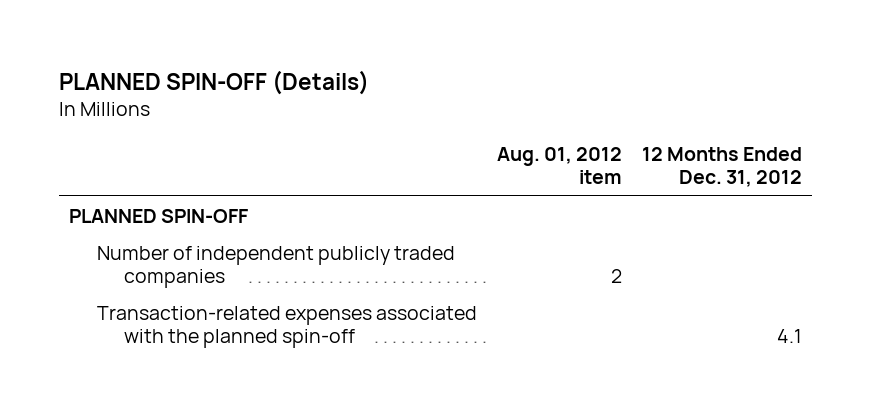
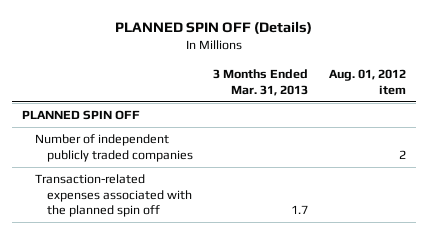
[59,69,370,95] PLANNED SPIN-OFF (Details) -> [115,20,313,34] PLANNED SPIN OFF (Details)
[642,147,803,188] 12 Months Ended Dec. 31, 2012 -> none
none -> [213,69,309,96] 3 Months Ended Mar. 31, 2013
[69,208,249,223] PLANNED SPIN-OFF -> [22,110,141,121] PLANNED SPIN OFF
[96,305,477,348] Transaction-related expenses associated with the planned spin-off -> [34,174,193,218] Transaction-related expenses associated with the planned spin off

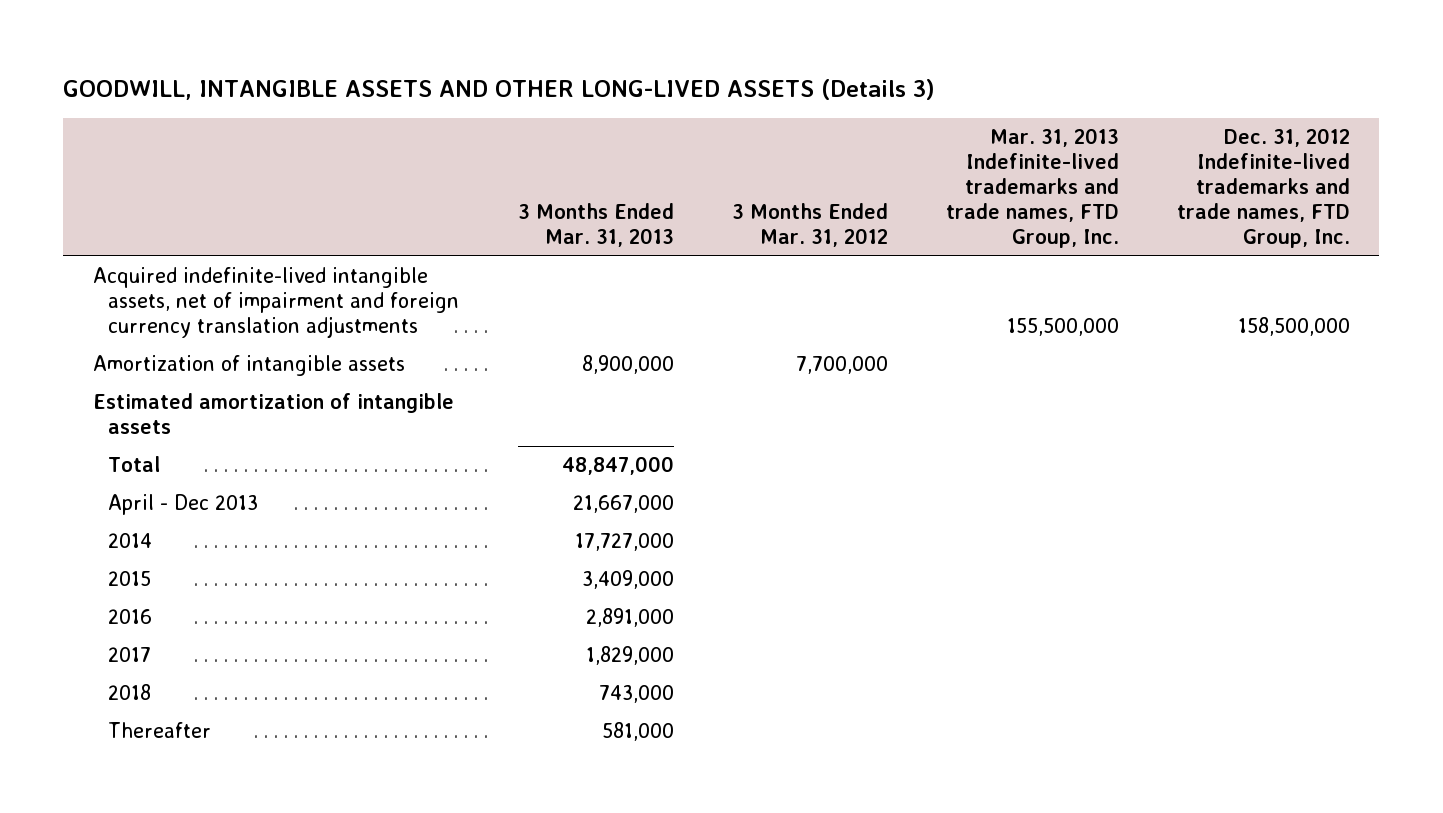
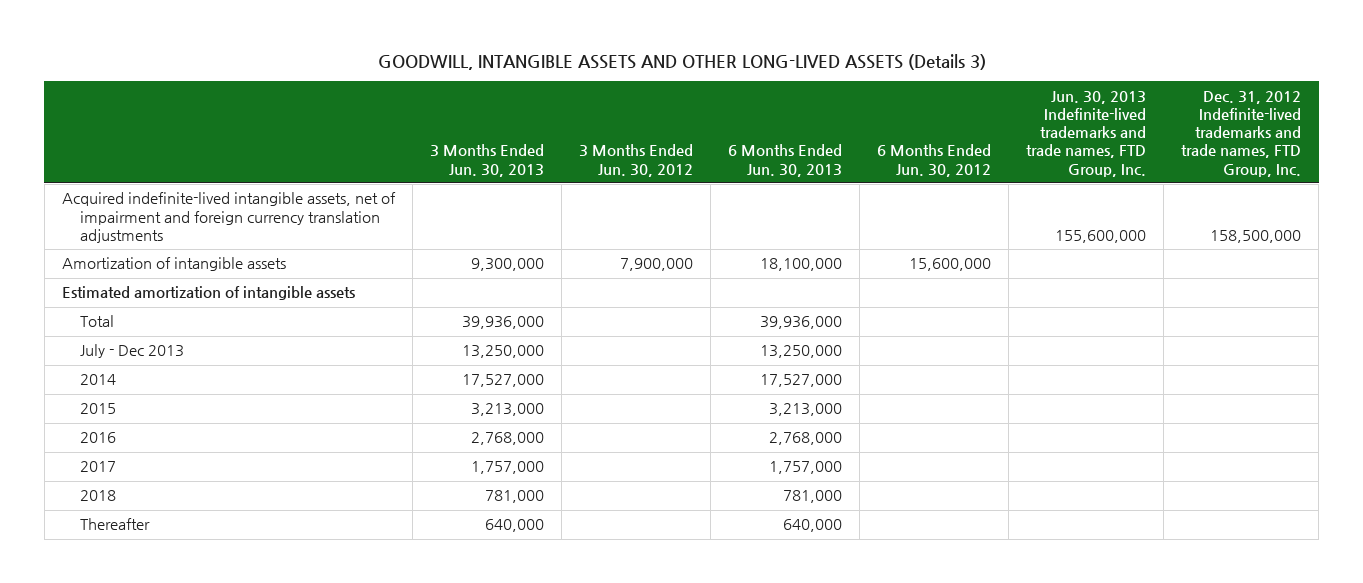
[517,202,674,247] 3 Months Ended Mar. 31, 2013 -> none
[731,202,888,247] 3 Months Ended Mar. 31, 2012 -> none
[945,128,1119,248] Mar. 31, 2013 Indefinite-lived trademarks and trade names, FTD Group, Inc. -> none
none -> [430,144,545,177] 3 Months Ended Jun. 30, 2013
none -> [579,144,694,177] 3 Months Ended Jun. 30, 2012
none -> [728,144,843,177] 6 Months Ended Jun. 30, 2013
none -> [877,144,992,177] 6 Months Ended Jun. 30, 2012
none -> [1026,90,1147,177] Jun. 30, 2013 Indefinite-lived trademarks and trade names, FTD Group, Inc.
[108,494,259,516] April - Dec 2013 -> [80,344,185,359] July - Dec 2013

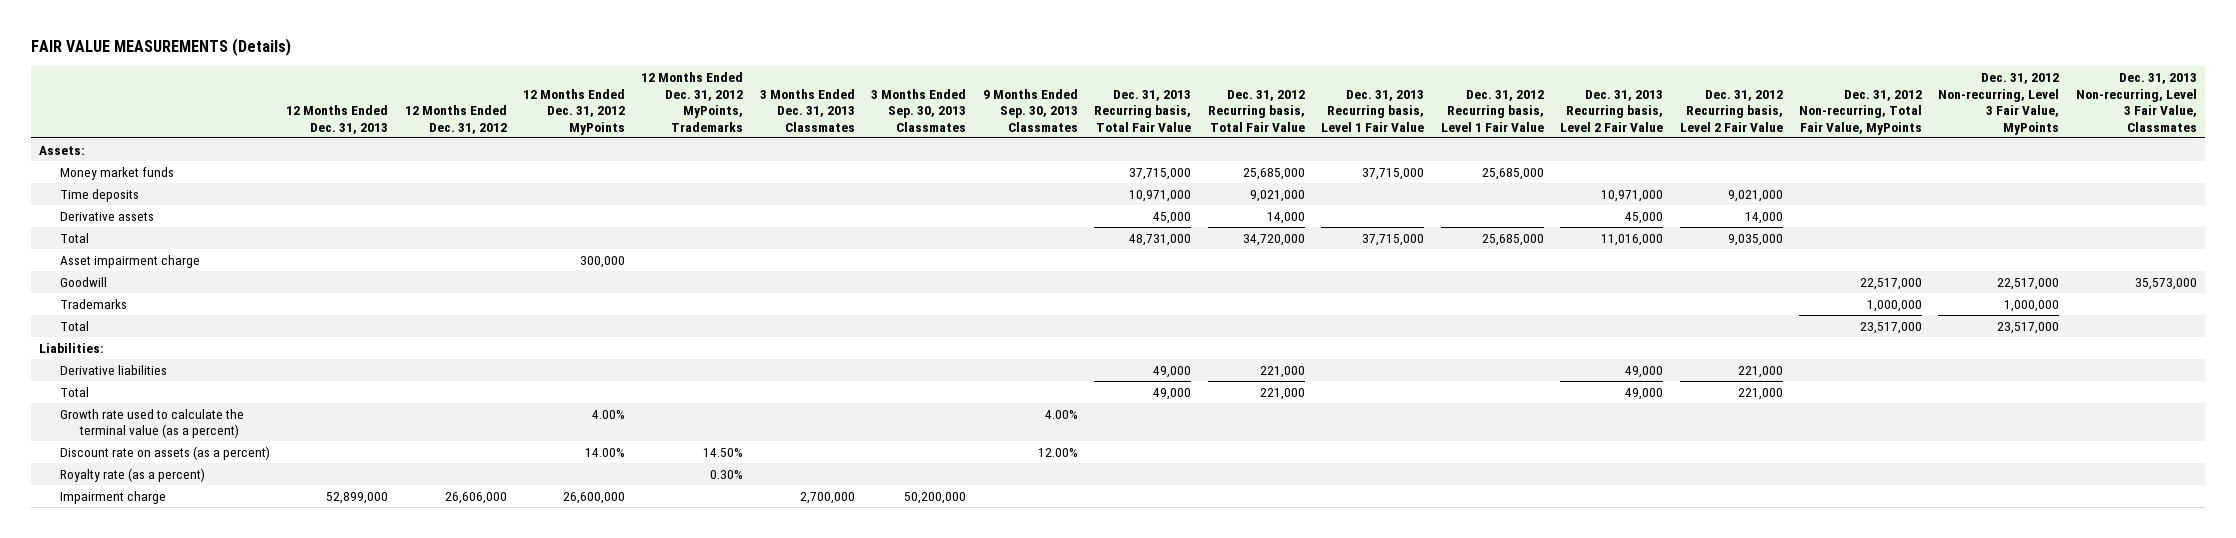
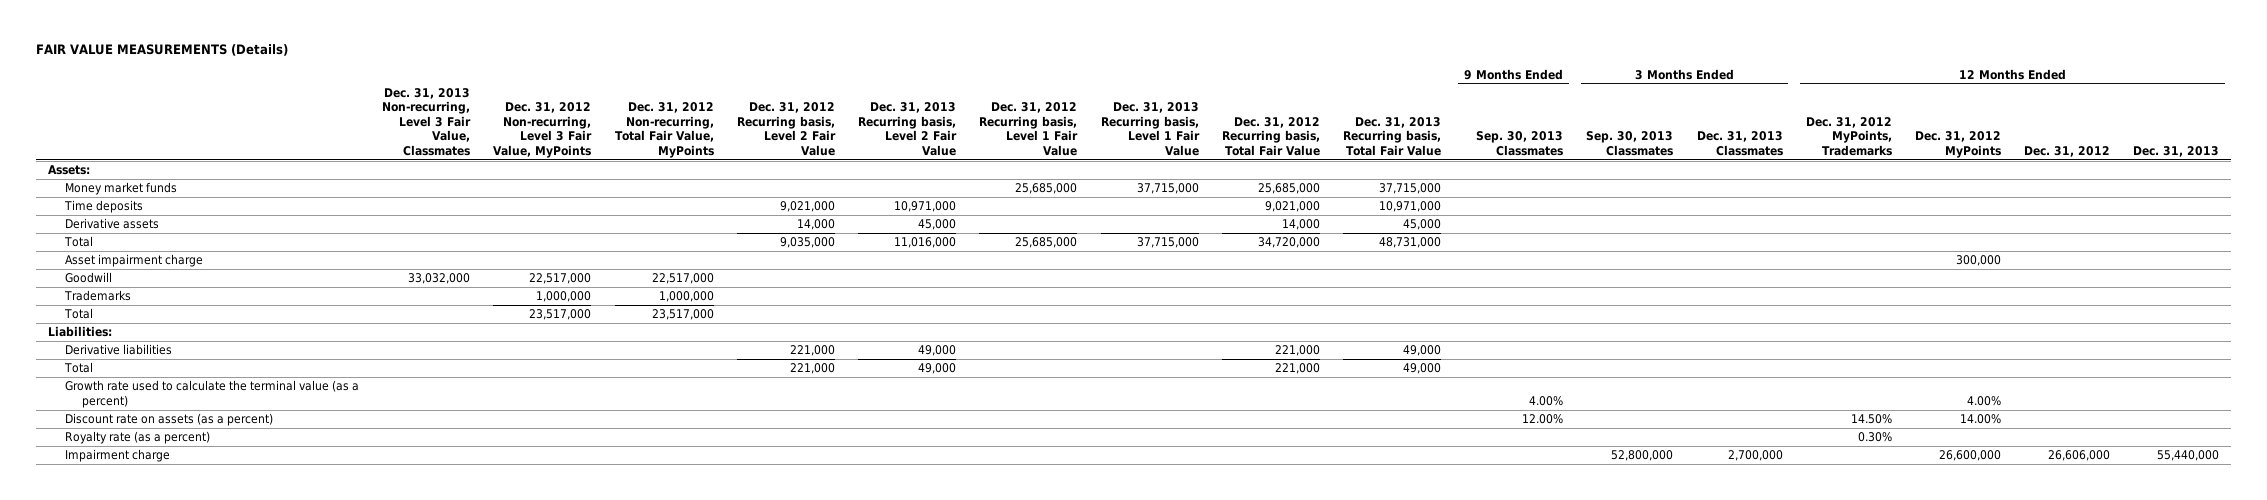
[2134,277,2197,290] 35,573,000 -> [408,273,471,285] 33,032,000
[326,491,389,504] 52,899,000 -> [2157,450,2220,462] 55,440,000
[904,491,967,504] 50,200,000 -> [1611,450,1674,462] 52,800,000

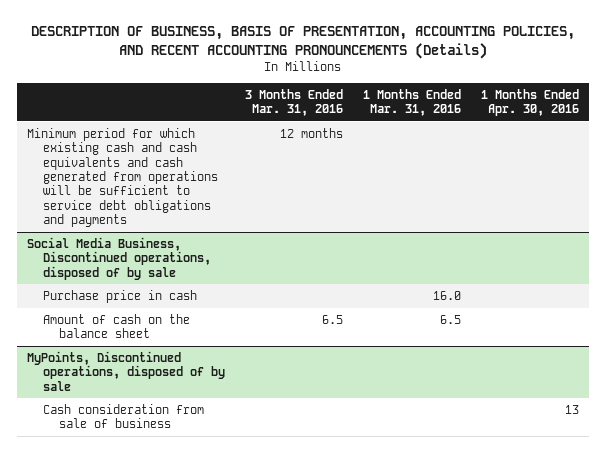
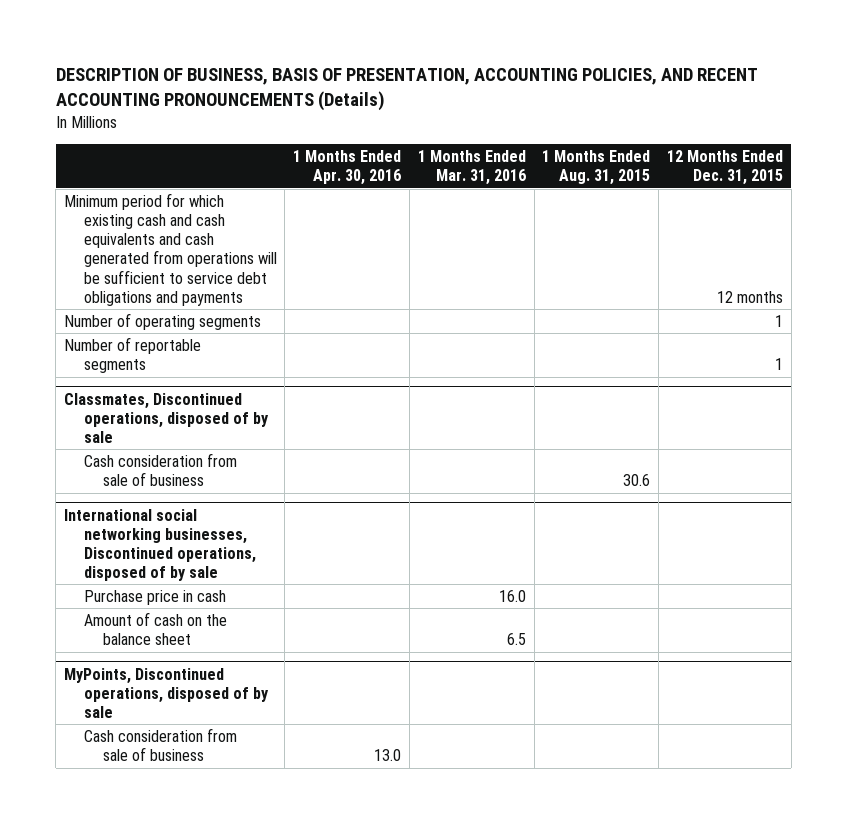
[245,88,344,117] 3 Months Ended Mar. 31, 2016 -> none
none -> [542,149,651,186] 1 Months Ended Aug. 31, 2015
none -> [666,149,783,186] 12 Months Ended Dec. 31, 2015
none -> [63,312,261,330] Number of operating segments
none -> [63,336,201,374] Number of reportable segments
none -> [63,392,269,443] Classmates, Discontinued operations, disposed of by sale
none -> [83,452,237,487] Cash consideration from sale of business
[27,237,212,280] Social Media Business, Discontinued operations, disposed of by sale -> [63,508,256,582] International social networking businesses, Discontinued operations, disposed of by sale
[564,405,579,415] 13 -> [374,749,402,762] 13.0

